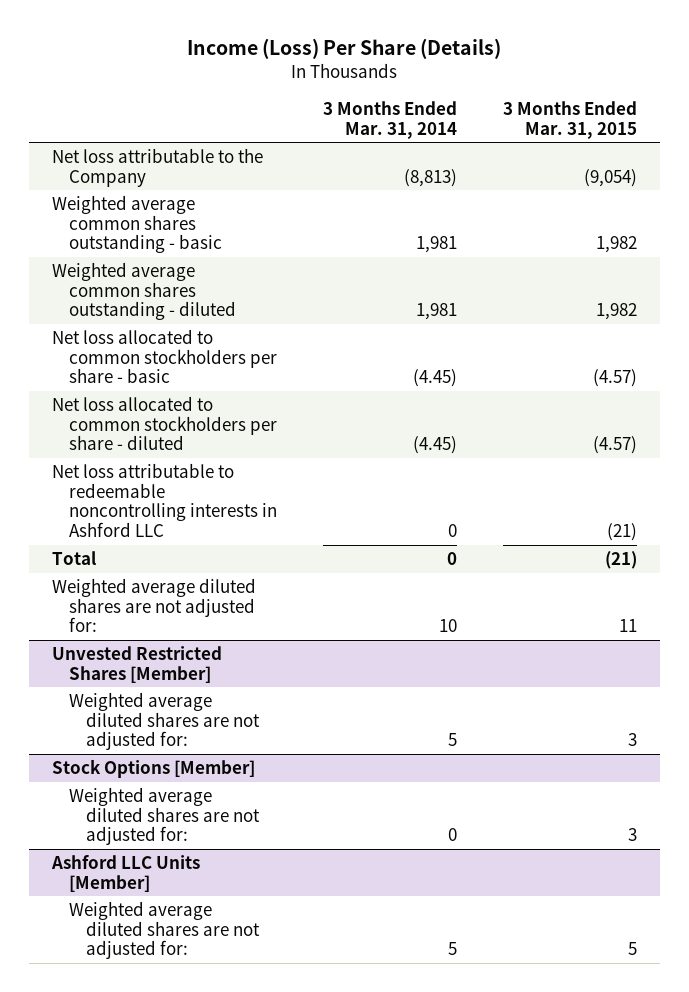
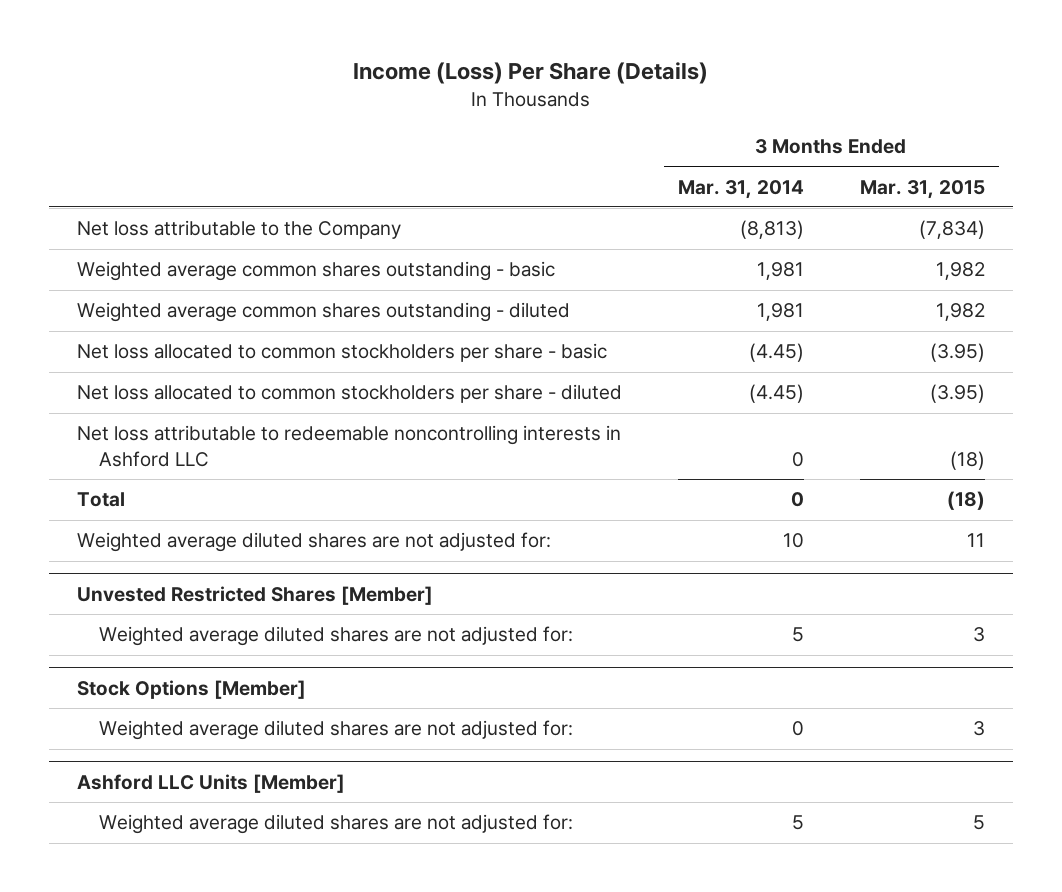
[584,168,638,187] (9,054) -> [918,220,985,240] (7,834)
[593,369,638,388] (4.57) -> [929,343,985,363] (3.95)
[593,436,638,455] (4.57) -> [929,384,985,404] (3.95)
[607,523,638,542] (21) -> [949,450,985,470] (18)
[605,550,638,569] (21) -> [946,491,985,511] (18)

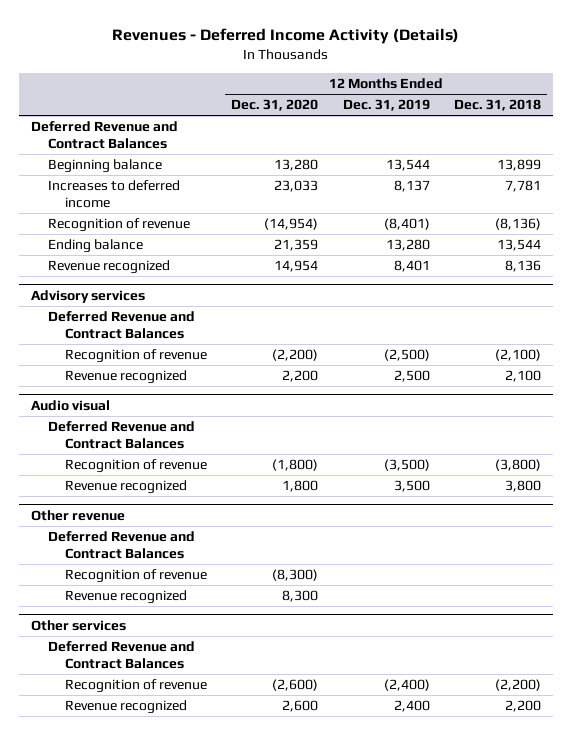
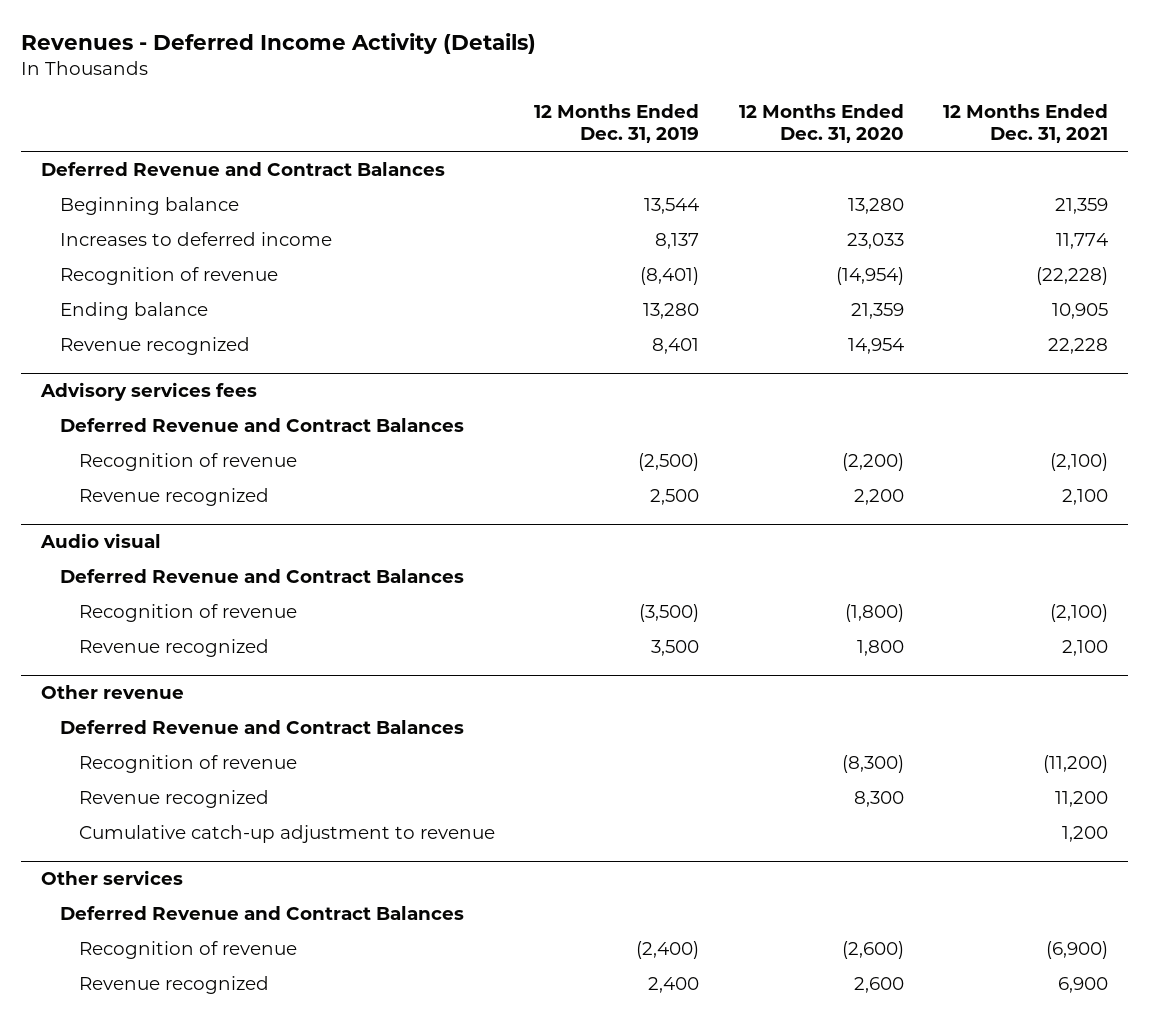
[454,99,542,112] Dec. 31, 2018 -> none
none -> [943,103,1109,144] 12 Months Ended Dec. 31, 2021
[30,289,145,303] Advisory services -> [39,382,257,402] Advisory services fees
none -> [78,824,495,843] Cumulative catch-up adjustment to revenue

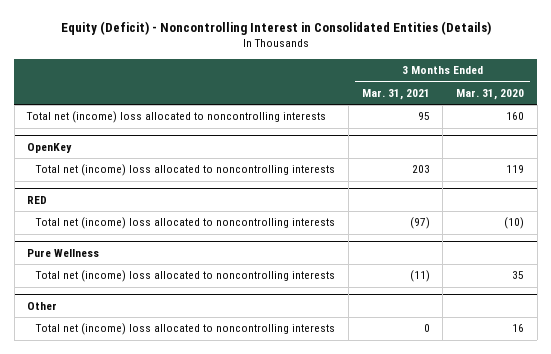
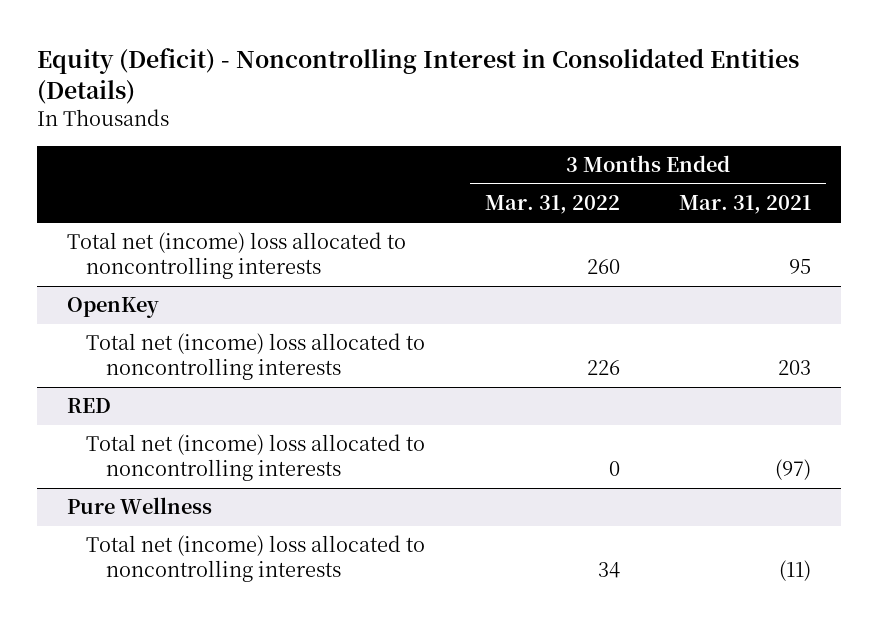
[455,89,524,101] Mar. 31, 2020 -> none
none -> [484,195,620,215] Mar. 31, 2022
[27,301,58,310] Other -> none
[35,323,336,336] Total net (income) loss allocated to noncontrolling interests -> none

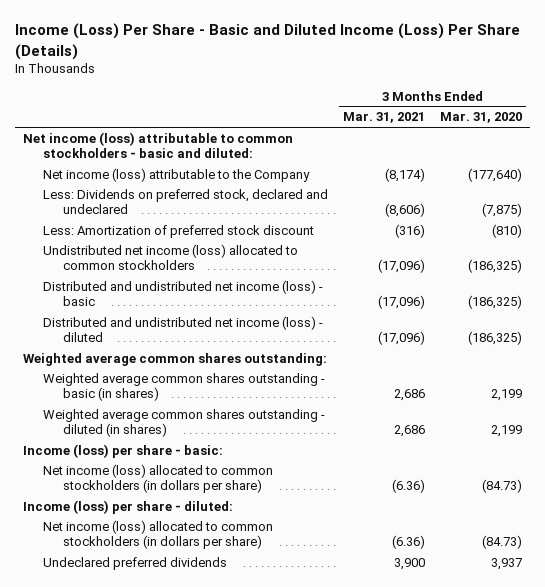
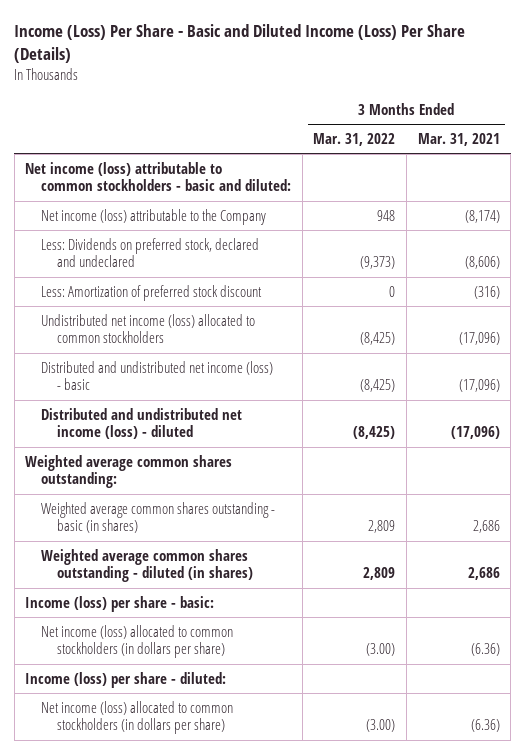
[440,112,523,124] Mar. 31, 2020 -> none
none -> [313,132,396,146] Mar. 31, 2022
[42,556,227,570] Undeclared preferred dividends -> none

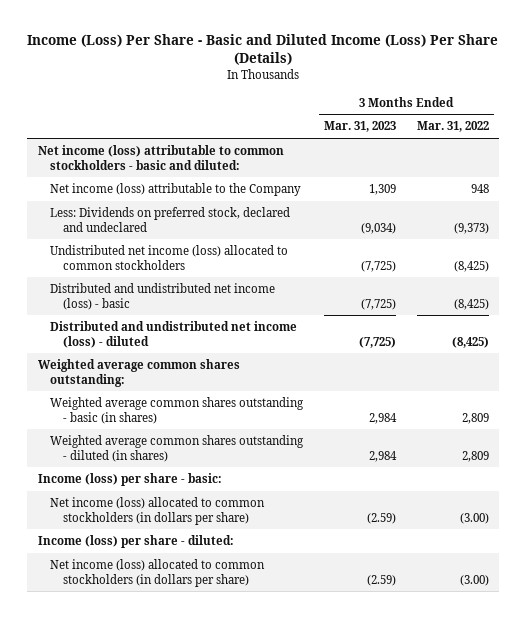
[417,132,500,146] Mar. 31, 2021 -> none
none -> [323,121,396,133] Mar. 31, 2023
[40,284,262,301] Less: Amortization of preferred stock discount -> none

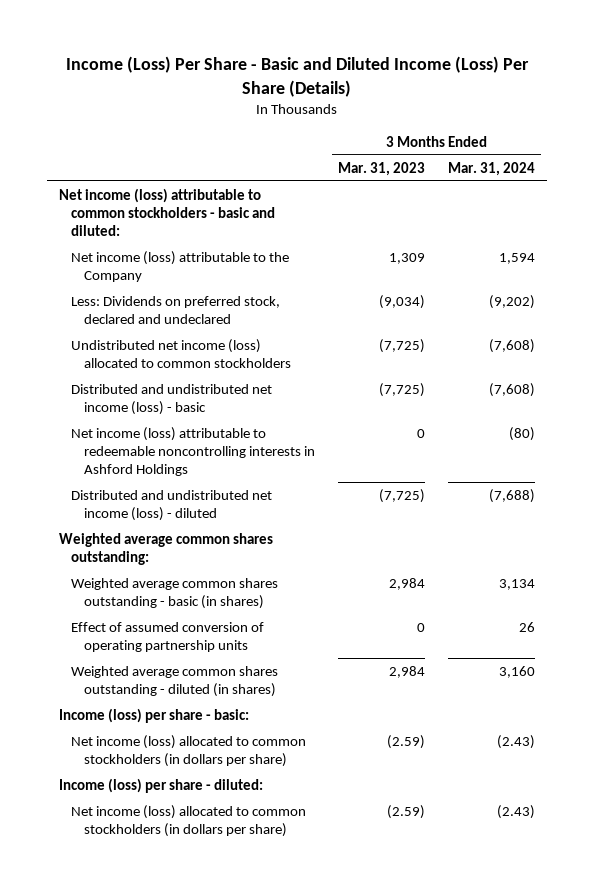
[416,121,489,133] Mar. 31, 2022 -> none
none -> [448,161,536,176] Mar. 31, 2024
none -> [71,426,315,477] Net income (loss) attributable to redeemable noncontrolling interests in Ashford Holdings
none -> [71,621,265,653] Effect of assumed conversion of operating partnership units

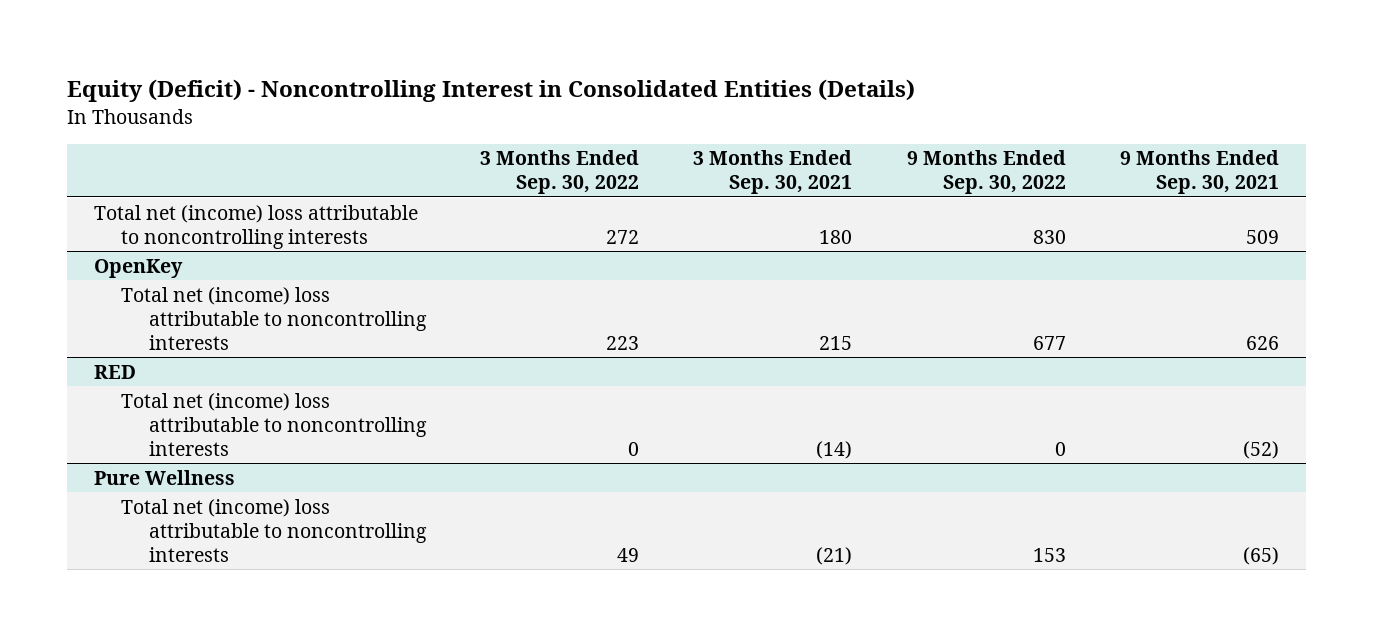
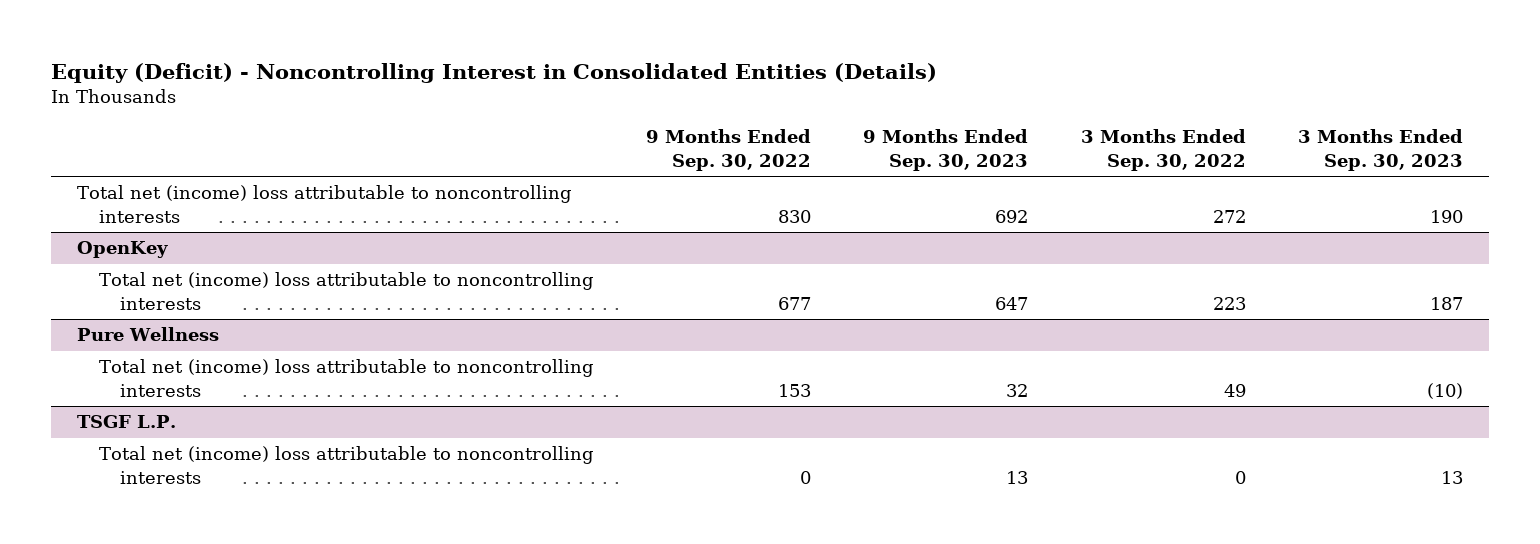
[693,150,853,195] 3 Months Ended Sep. 30, 2021 -> none
[1120,150,1280,195] 9 Months Ended Sep. 30, 2021 -> none
none -> [863,129,1029,171] 9 Months Ended Sep. 30, 2023
none -> [1298,129,1464,171] 3 Months Ended Sep. 30, 2023
[94,364,137,379] RED -> none
[121,392,427,456] Total net (income) loss attributable to noncontrolling interests -> none
none -> [76,415,176,429] TSGF L.P.
none -> [98,446,594,484] Total net (income) loss attributable to noncontrolling interests

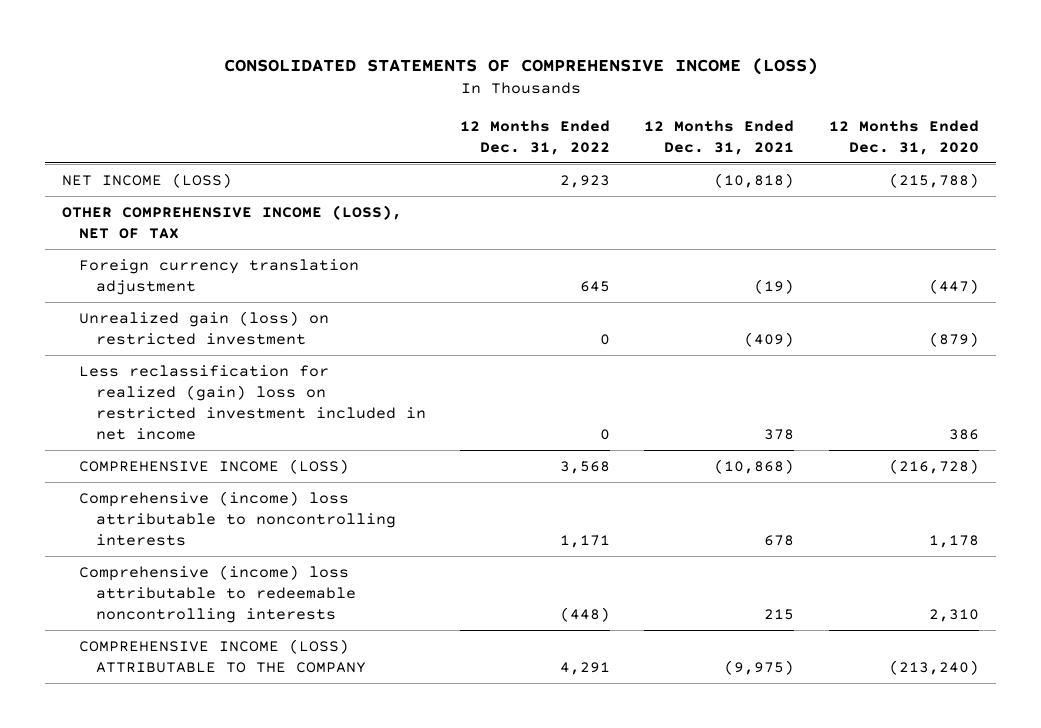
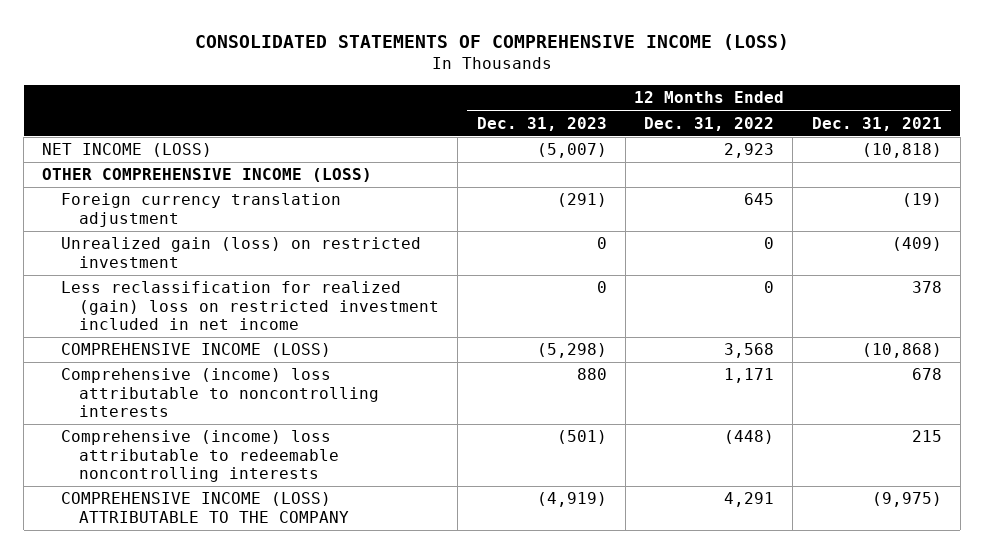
[828,119,979,155] 12 Months Ended Dec. 31, 2020 -> none
none -> [476,116,607,131] Dec. 31, 2023
[62,204,403,239] OTHER COMPREHENSIVE INCOME (LOSS), NET OF TAX -> [42,168,373,183] OTHER COMPREHENSIVE INCOME (LOSS)

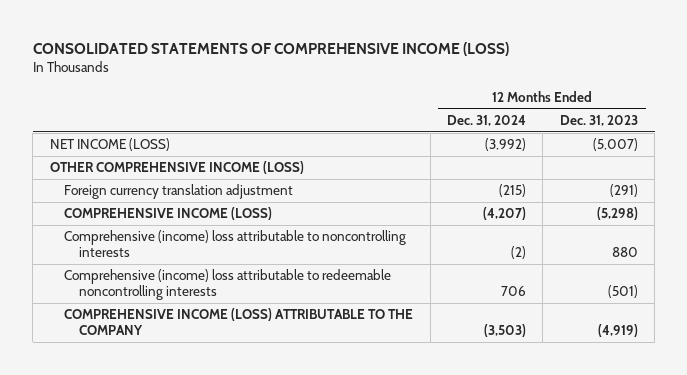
[644,116,775,131] Dec. 31, 2022 -> none
[811,116,942,131] Dec. 31, 2021 -> none
none -> [446,114,526,126] Dec. 31, 2024
[60,237,421,268] Unrealized gain (loss) on restricted investment -> none
[60,281,440,331] Less reclassification for realized (gain) loss on restricted investment included in net income -> none

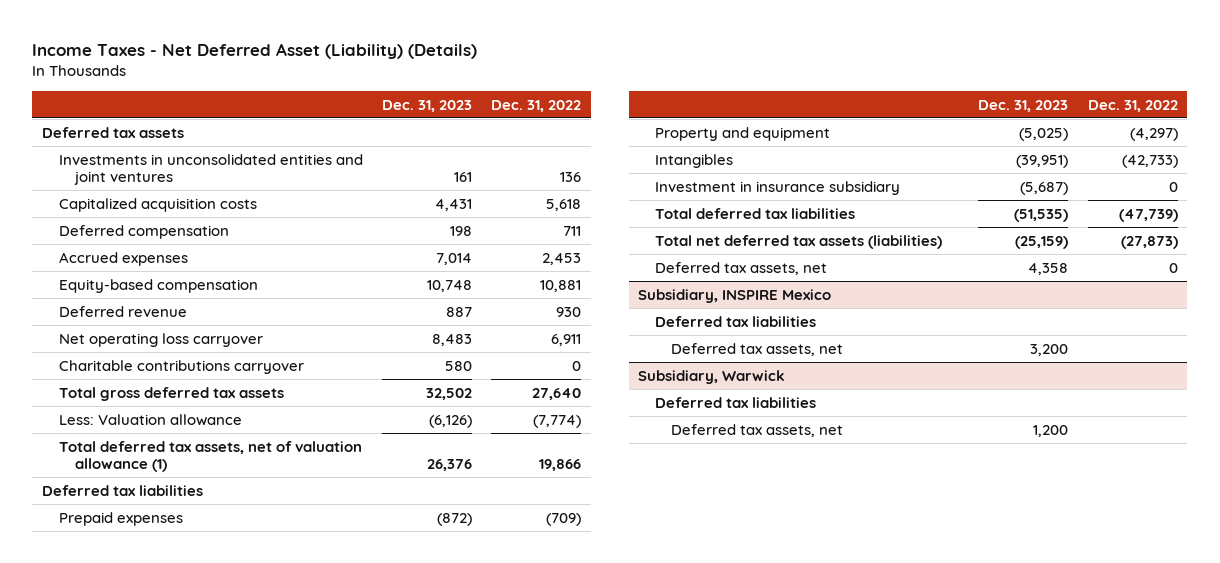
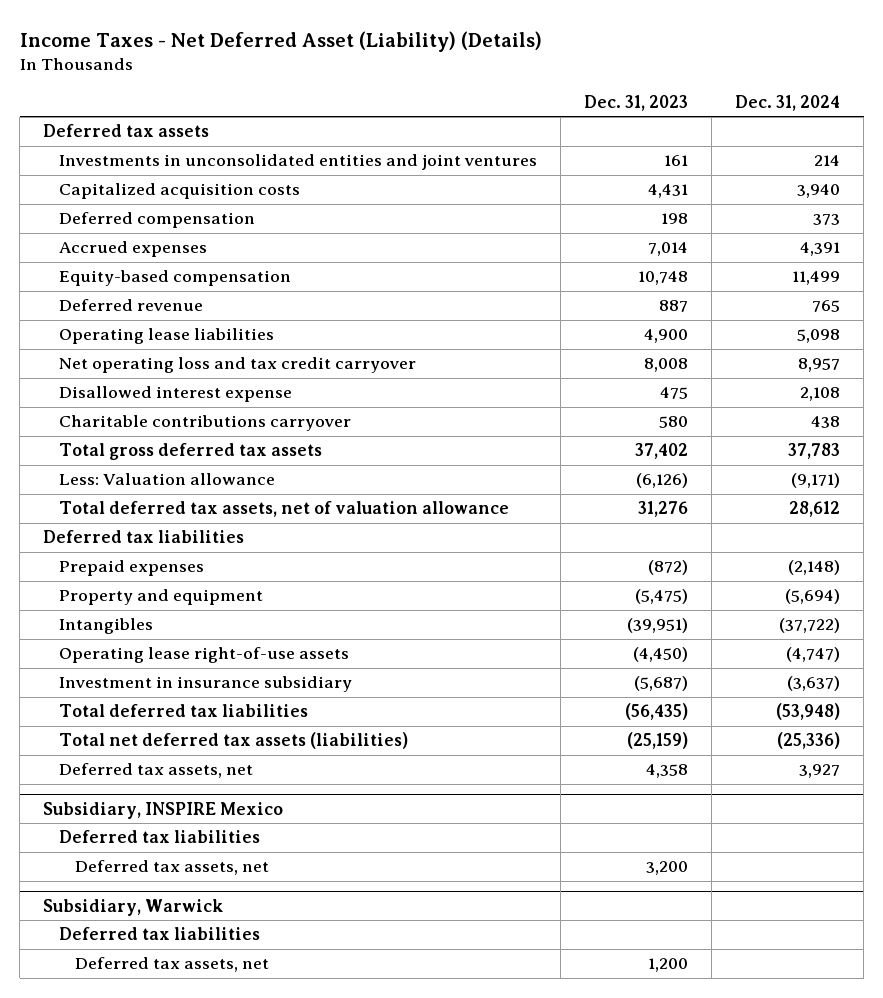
[491,99,582,112] Dec. 31, 2022 -> none
none -> [735,95,841,112] Dec. 31, 2024
none -> [59,328,275,345] Operating lease liabilities
[58,332,263,347] Net operating loss carryover -> [59,357,417,374] Net operating loss and tax credit carryover
[432,333,473,346] 8,483 -> [644,358,689,373] 8,008
none -> [59,386,293,403] Disallowed interest expense
[426,387,473,400] 32,502 -> [635,443,689,460] 37,402
[58,440,362,473] Total deferred tax assets, net of valuation allowance (1) -> [59,501,510,518] Total deferred tax assets, net of valuation allowance
[427,459,473,472] 26,376 -> [638,501,689,518] 31,276
[1019,127,1069,141] (5,025) -> [635,589,689,605] (5,475)
none -> [59,647,350,664] Operating lease right-of-use assets
[1014,208,1069,222] (51,535) -> [625,703,689,721] (56,435)

